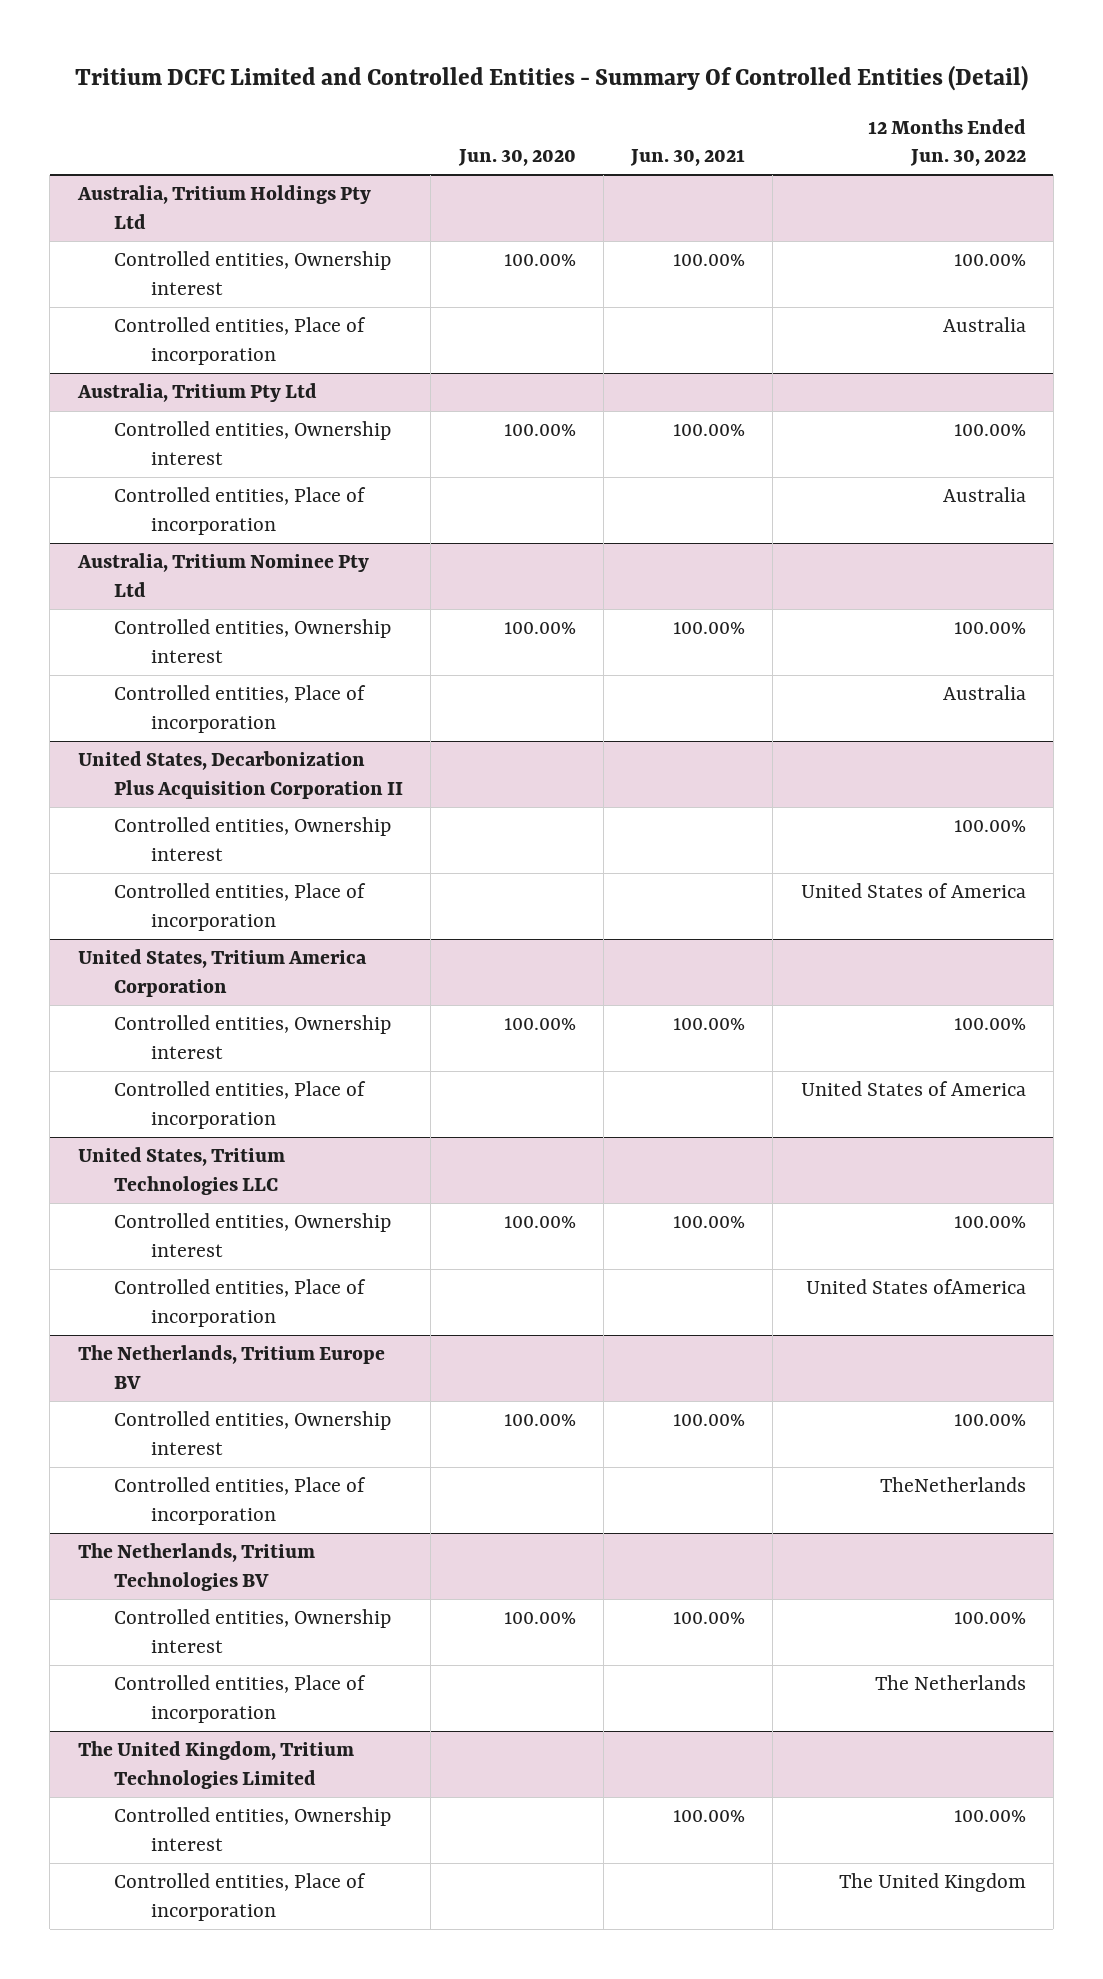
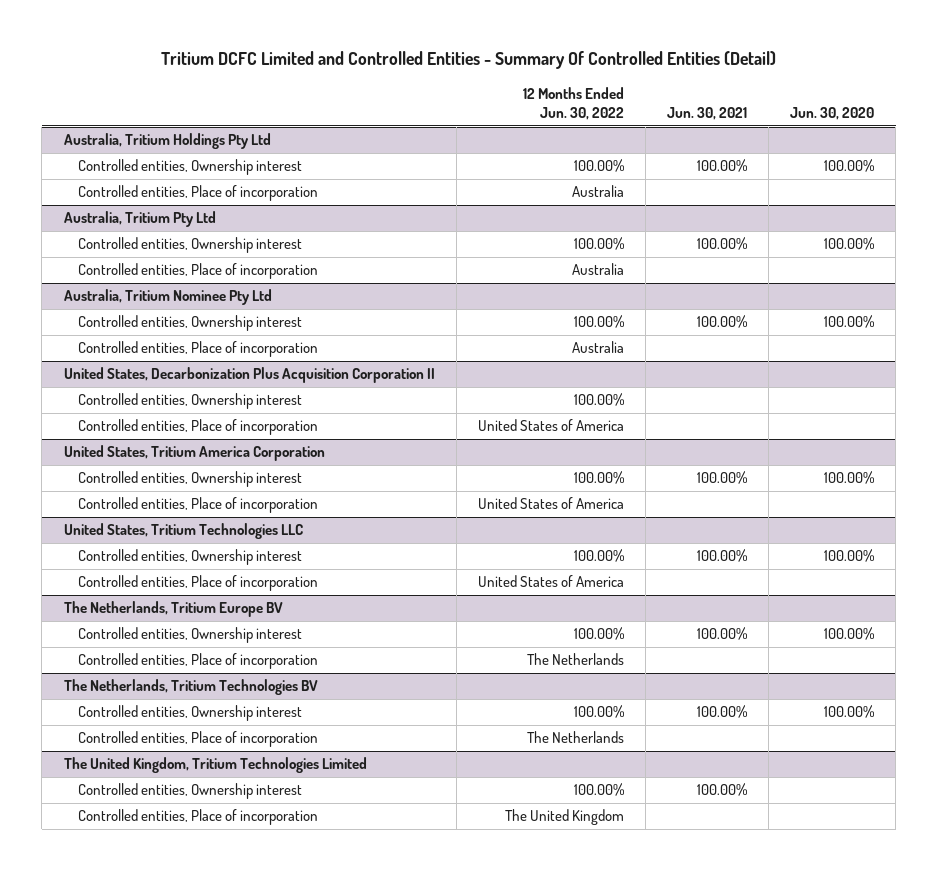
[805,1279,1026,1295] United States ofAmerica -> [477,575,624,588] United States of America
[879,1477,1026,1493] TheNetherlands -> [526,653,624,666] The Netherlands

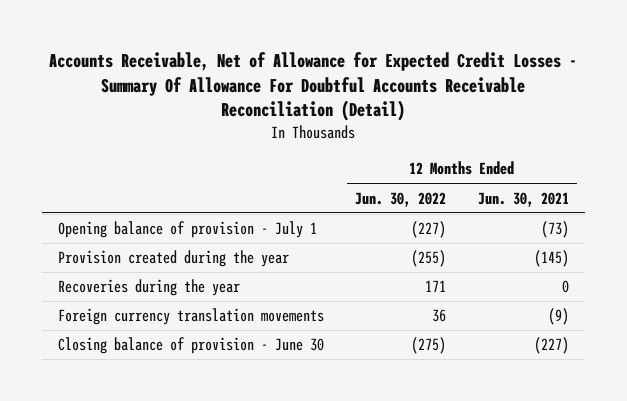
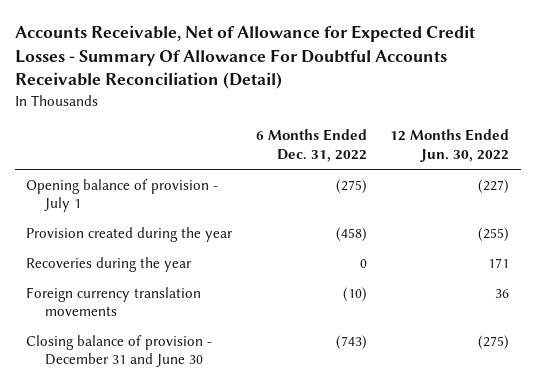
[477,191,569,207] Jun. 30, 2021 -> none
none -> [255,129,367,163] 6 Months Ended Dec. 31, 2022
[57,337,324,355] Closing balance of provision - June 30 -> [26,334,213,368] Closing balance of provision - December 31 and June 30

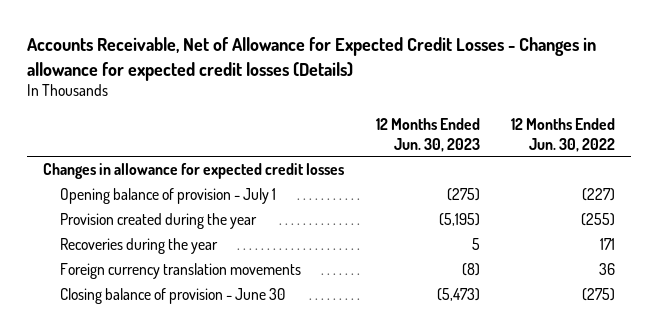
[14,25,475,90] Accounts Receivable, Net of Allowance for Expected Credit Losses - Summary Of Allowance For Doubtful Accounts Receivable Reconciliation (Detail) -> [27,37,597,81] Accounts Receivable, Net of Allowance for Expected Credit Losses - Changes in allowance for expected credit losses (Details)
[255,129,367,163] 6 Months Ended Dec. 31, 2022 -> none
none -> [375,118,480,152] 12 Months Ended Jun. 30, 2023
none -> [43,163,345,180] Changes in allowance for expected credit losses
[26,334,213,368] Closing balance of provision - December 31 and June 30 -> [60,288,286,305] Closing balance of provision - June 30

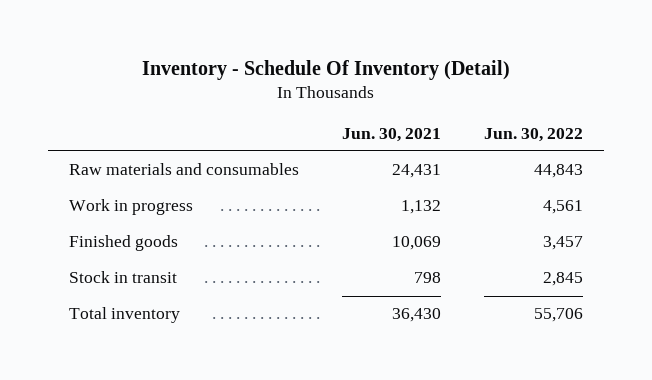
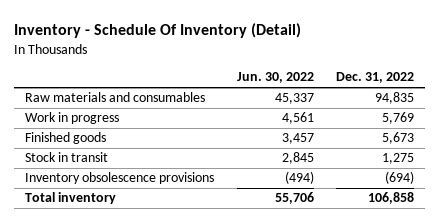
[341,127,441,142] Jun. 30, 2021 -> none
none -> [335,72,414,84] Dec. 31, 2022
[533,164,583,179] 44,843 -> [274,93,314,105] 45,337
none -> [25,172,215,185] Inventory obsolescence provisions

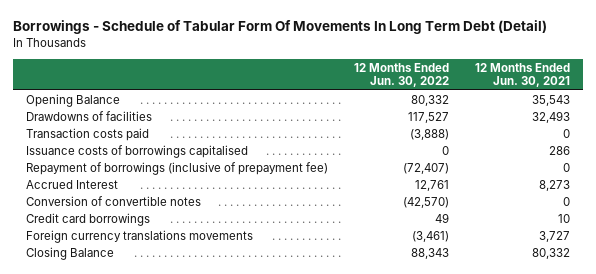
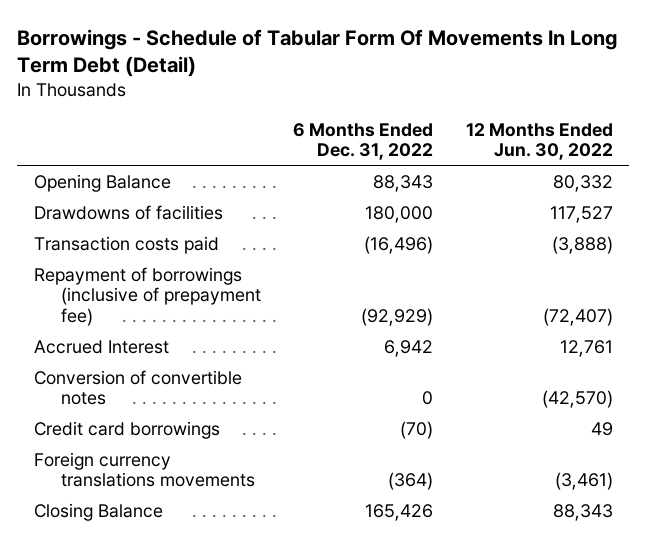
[474,62,570,88] 12 Months Ended Jun. 30, 2021 -> none
none -> [293,122,434,161] 6 Months Ended Dec. 31, 2022
[26,144,249,158] Issuance costs of borrowings capitalised -> none

